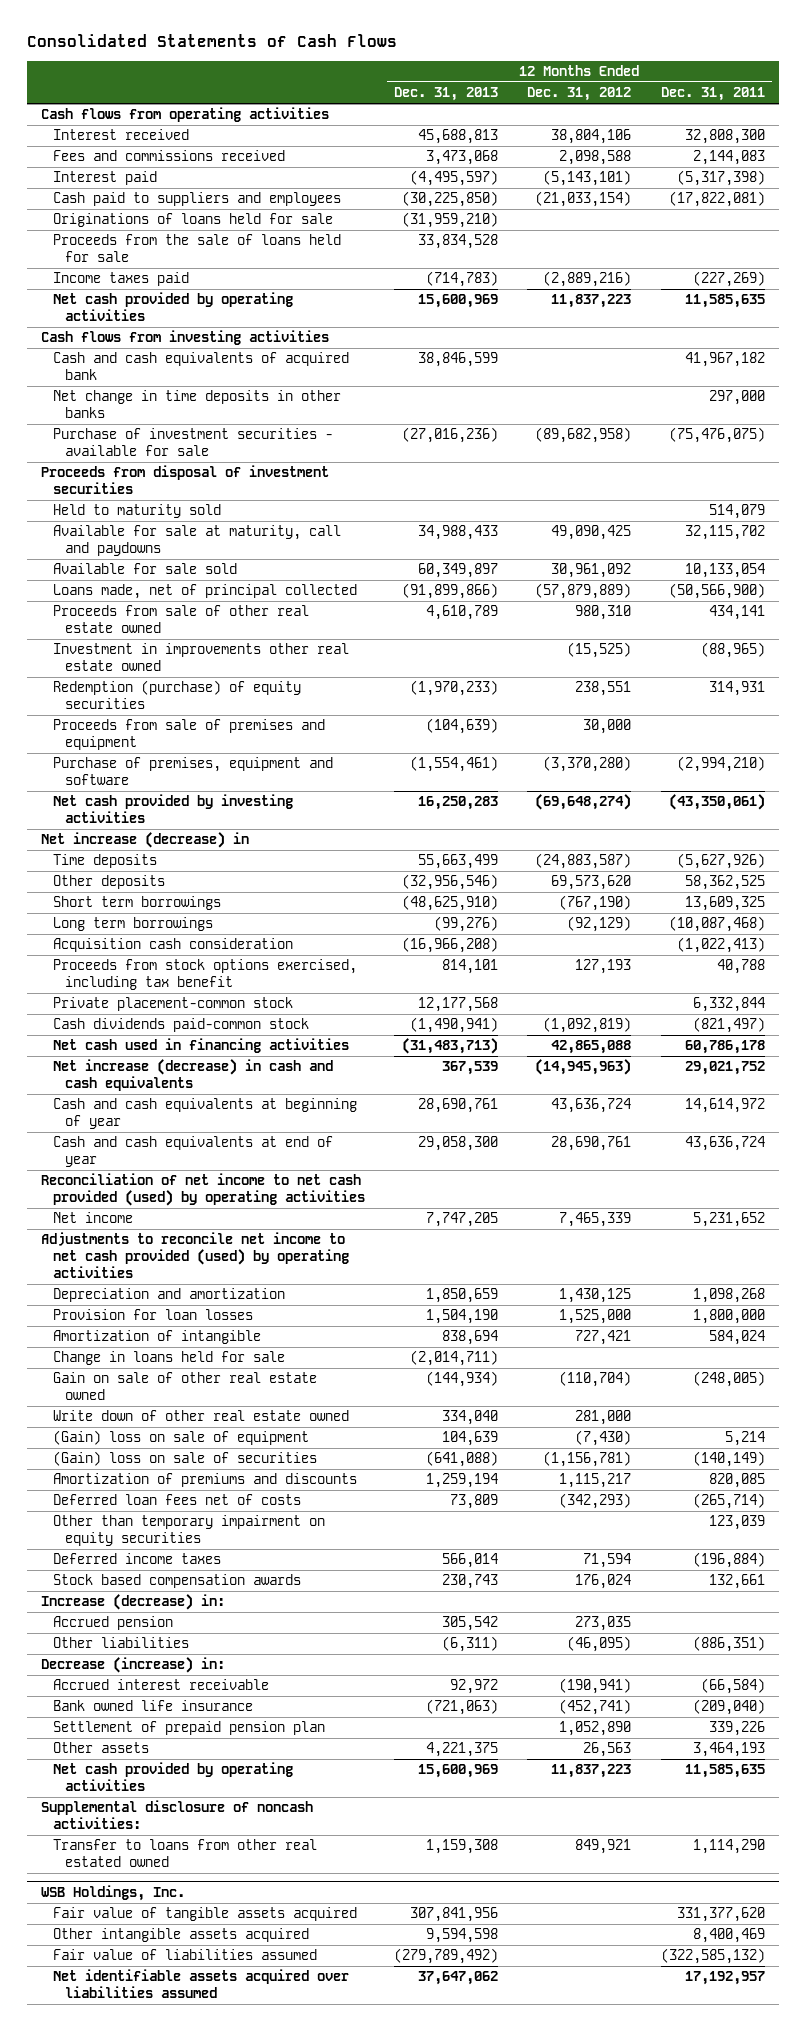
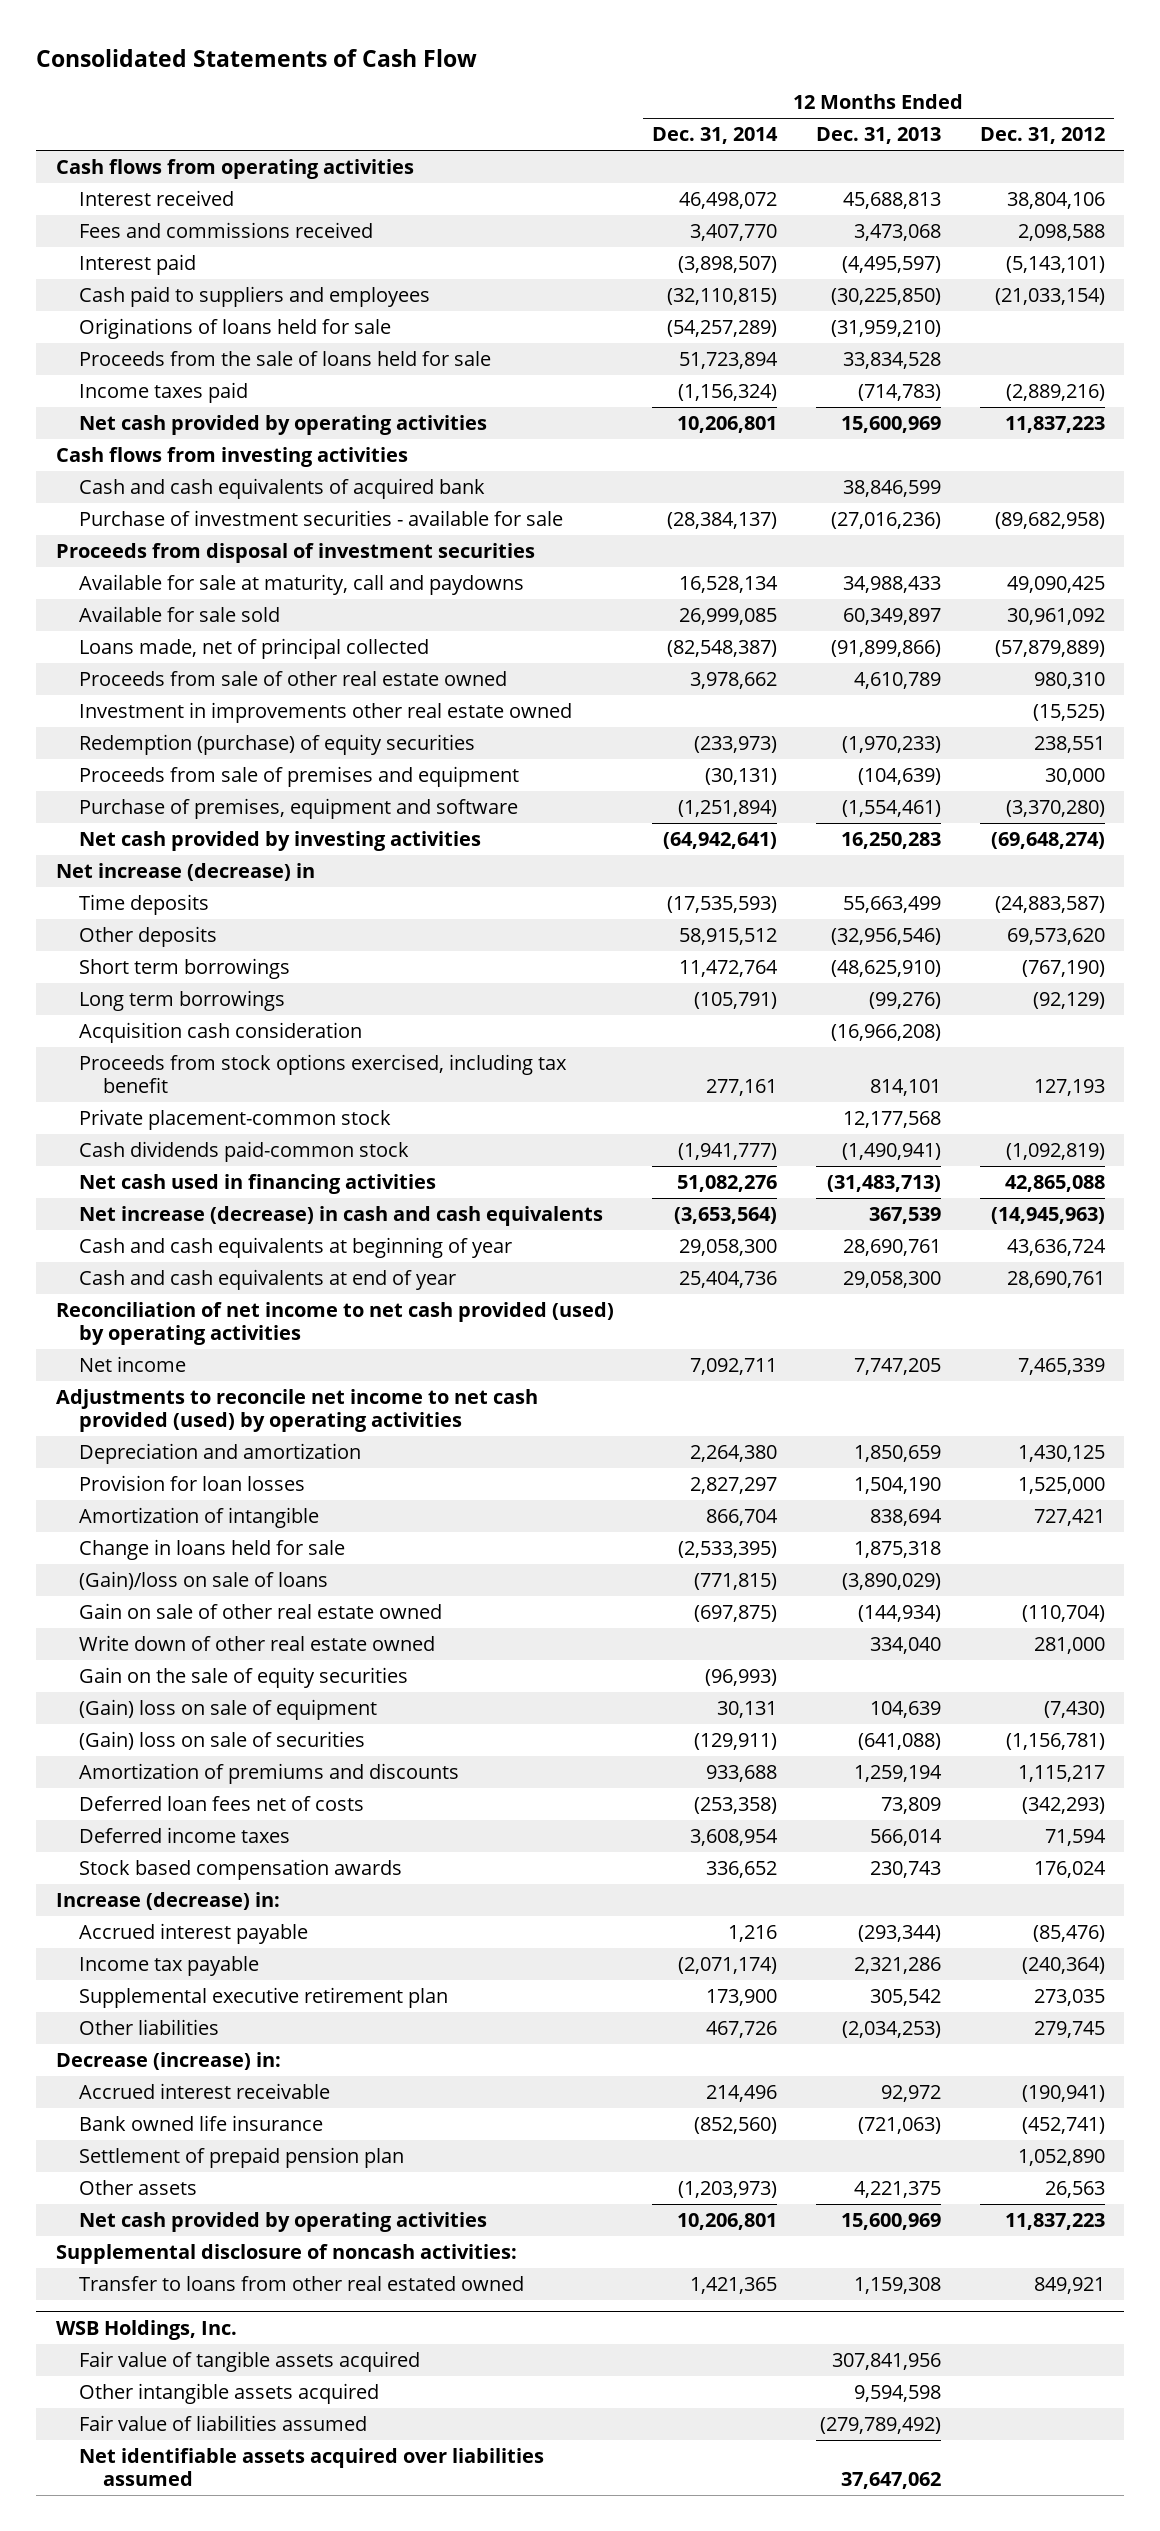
[26,34,397,48] Consolidated Statements of Cash Flows -> [36,48,478,67] Consolidated Statements of Cash Flow
[660,87,765,102] Dec. 31, 2011 -> none
none -> [652,127,779,145] Dec. 31, 2014
[53,390,342,419] Net change in time deposits in other banks -> none
[53,504,222,519] Held to maturity sold -> none
[410,1350,499,1367] (2,014,711) -> [853,1540,941,1558] 1,875,318
none -> [79,1570,329,1590] (Gain)/loss on sale of loans
none -> [79,1666,409,1688] Gain on the sale of equity securities
[53,1515,326,1547] Other than temporary impairment on equity securities -> none
none -> [79,1922,309,1944] Accrued interest payable
none -> [79,1955,260,1976] Income tax payable
[53,1616,174,1631] Accrued pension -> [79,1986,449,2008] Supplemental executive retirement plan
[442,1636,499,1653] (6,311) -> [841,2020,941,2038] (2,034,253)
[567,1636,632,1653] (46,095) -> [1033,2020,1105,2038] 279,745

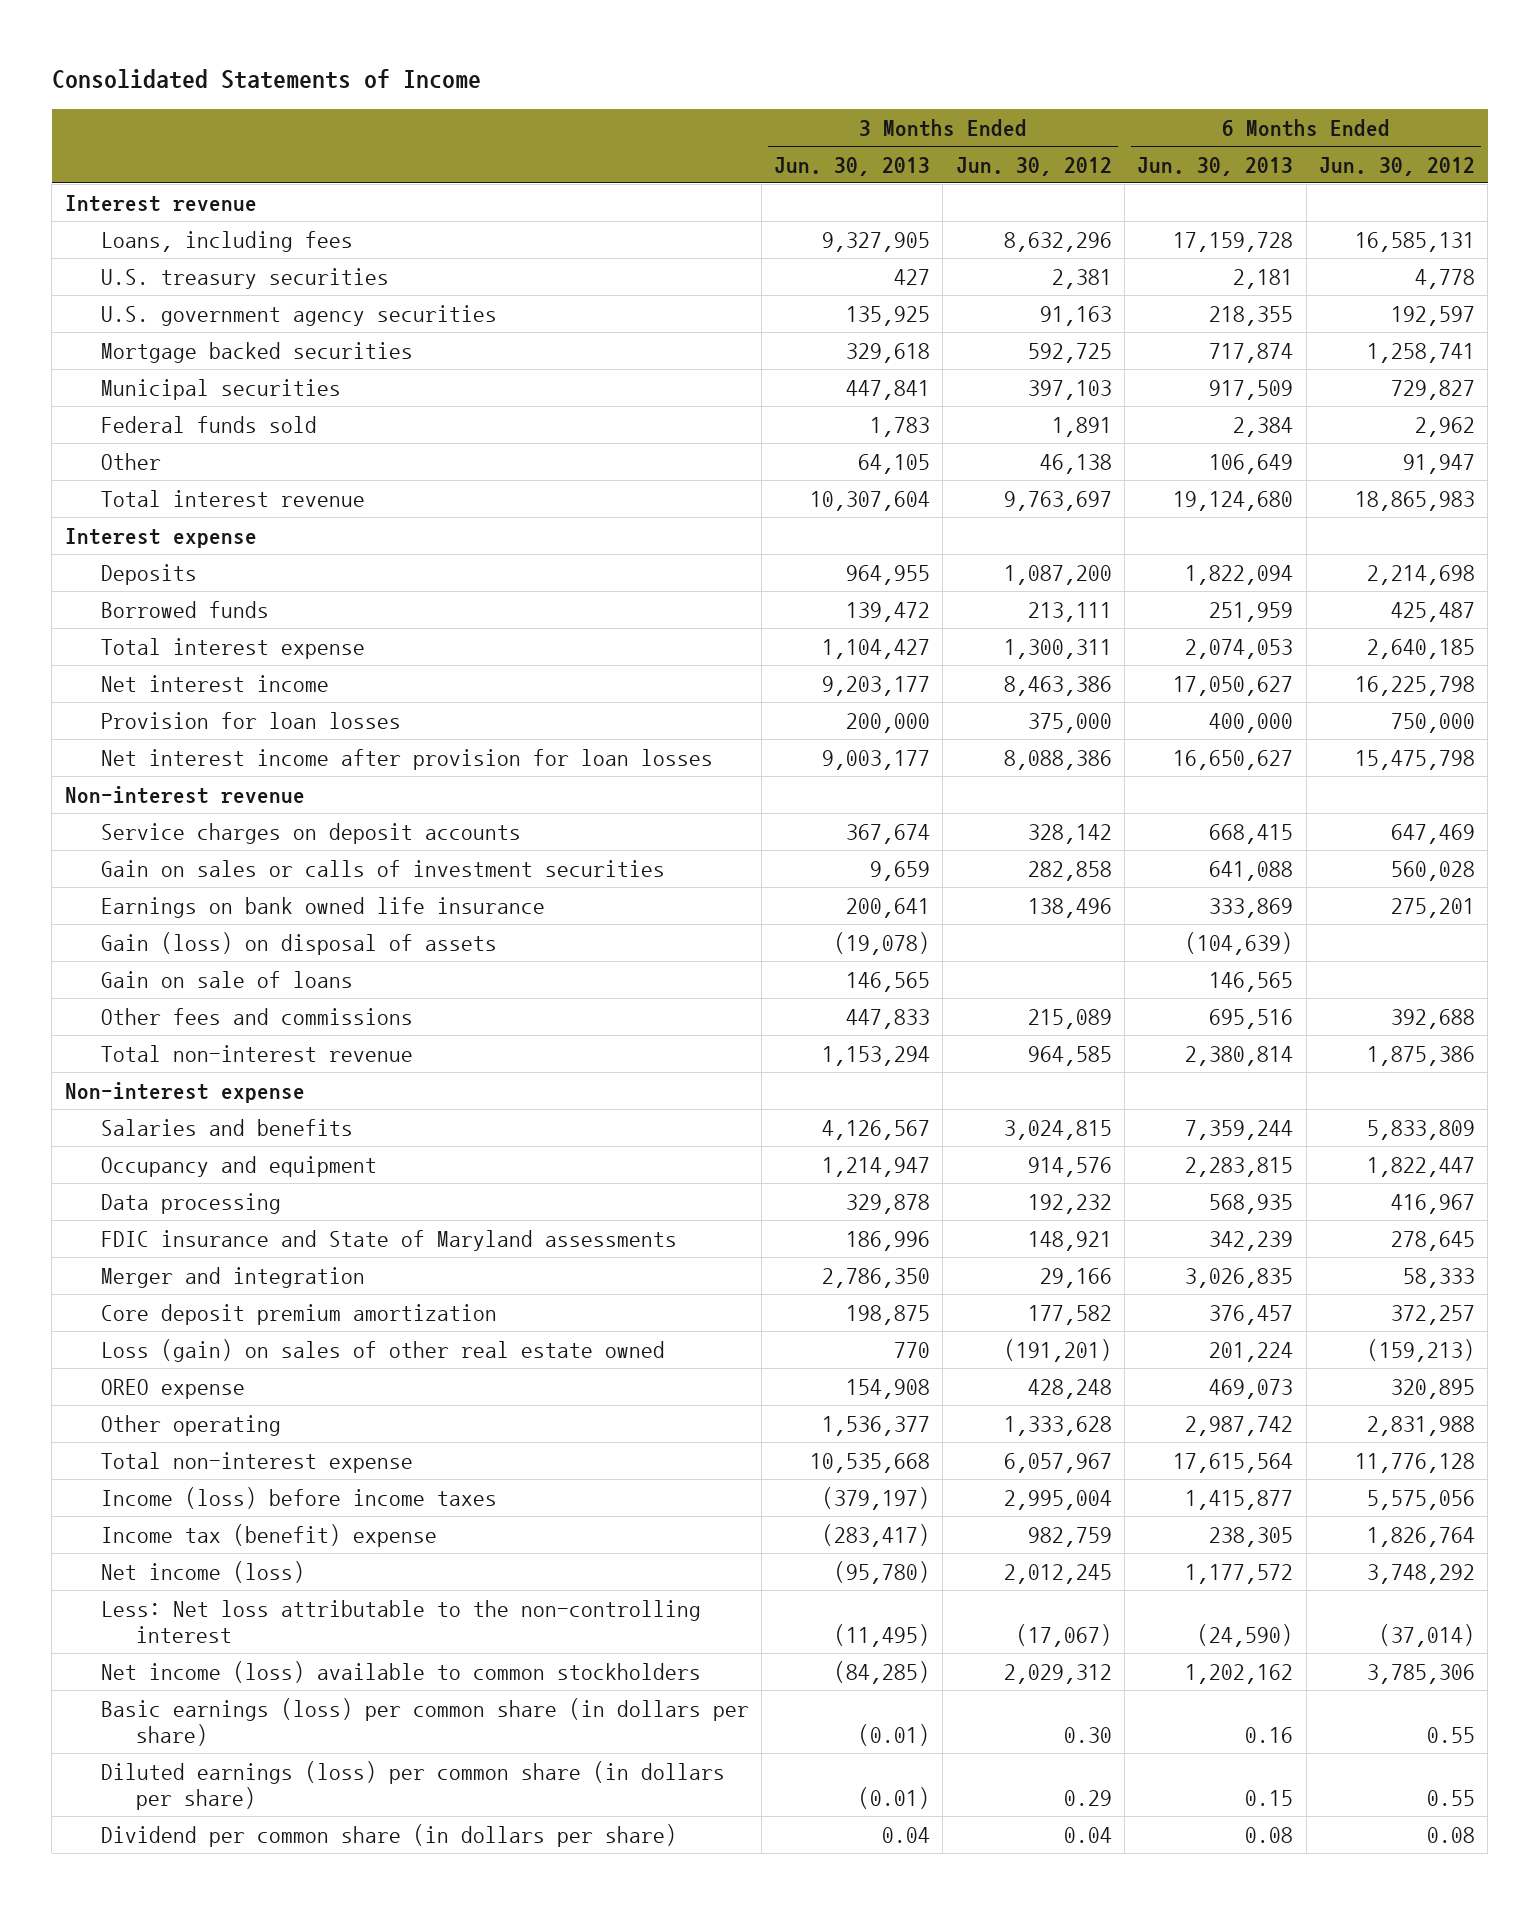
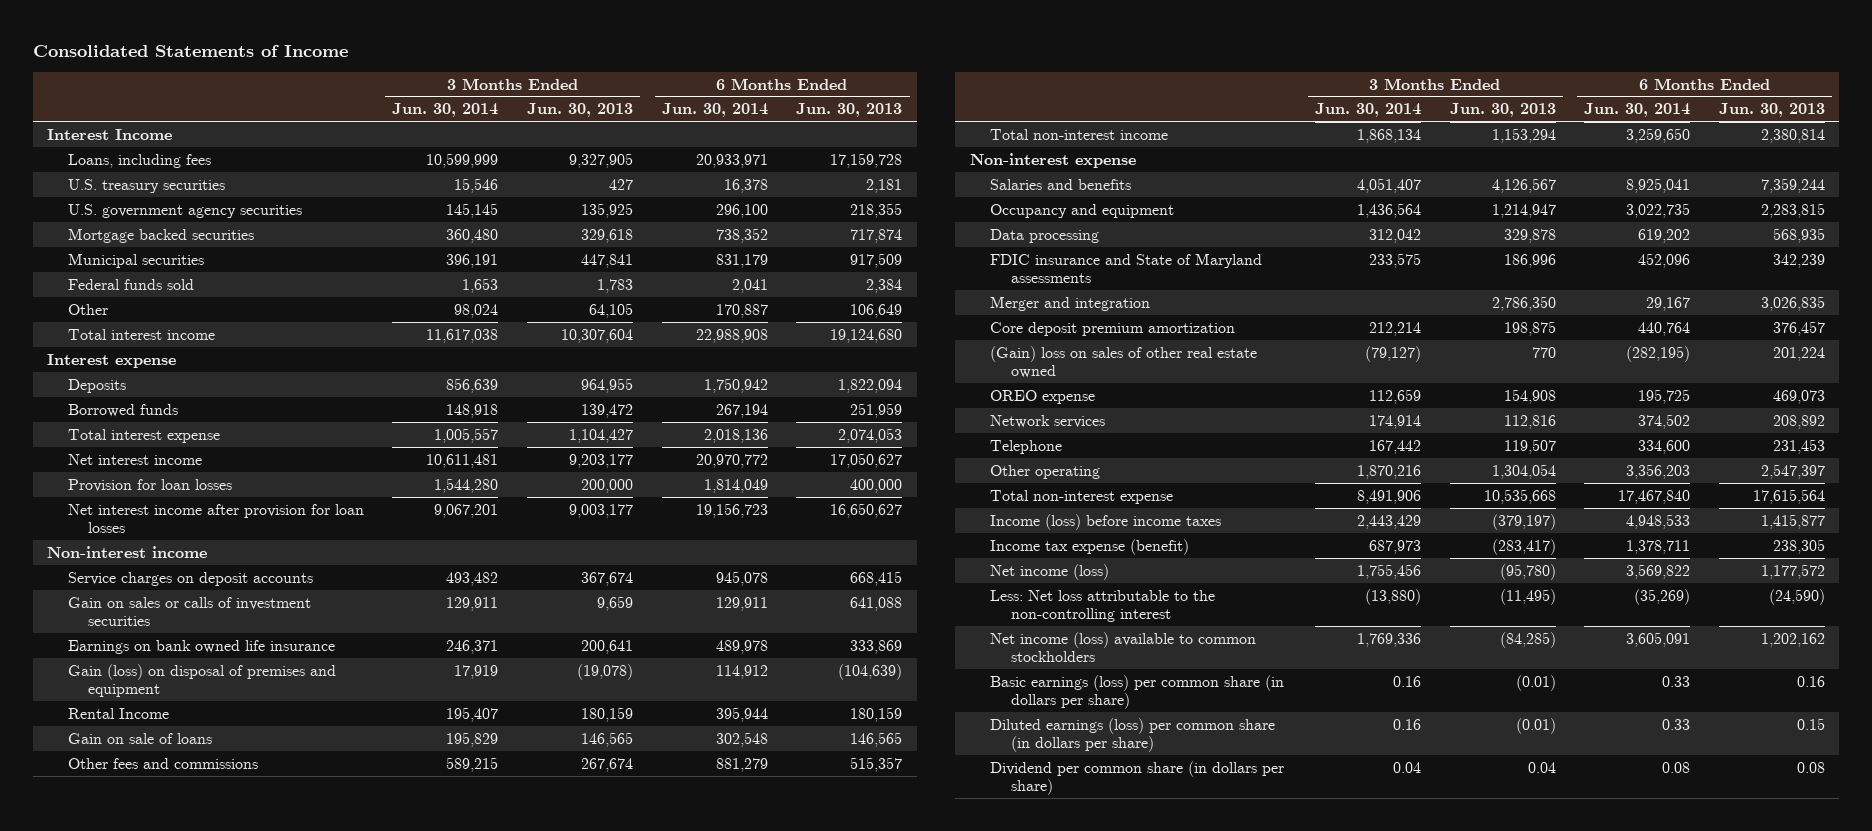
[955,156,1112,176] Jun. 30, 2012 -> none
[1318,156,1475,176] Jun. 30, 2012 -> none
none -> [392,103,499,118] Jun. 30, 2014
none -> [661,103,768,118] Jun. 30, 2014
[64,194,257,212] Interest revenue -> [46,128,172,140] Interest Income
[100,489,365,507] Total interest revenue -> [67,328,215,340] Total interest income
[64,785,305,804] Non-interest revenue -> [46,545,207,558] Non-interest income
[100,931,497,955] Gain (loss) on disposal of assets -> [67,663,336,697] Gain (loss) on disposal of premises and equipment
none -> [67,707,169,719] Rental Income
[846,1008,931,1029] 447,833 -> [581,757,634,772] 267,674
[1209,1008,1294,1029] 695,516 -> [850,756,903,772] 515,357
[100,1044,413,1062] Total non-interest revenue -> [990,128,1169,140] Total non-interest income
[100,1338,665,1362] Loss (gain) on sales of other real estate owned -> [990,345,1258,378] (Gain) loss on sales of other real estate owned
none -> [990,414,1106,428] Network services
none -> [990,439,1063,454] Telephone
[822,1415,931,1436] 1,536,377 -> [1491,463,1556,479] 1,304,054
[1185,1415,1294,1436] 2,987,742 -> [1761,463,1826,479] 2,547,397
[100,1523,437,1547] Income tax (benefit) expense -> [990,538,1190,555] Income tax expense (benefit)

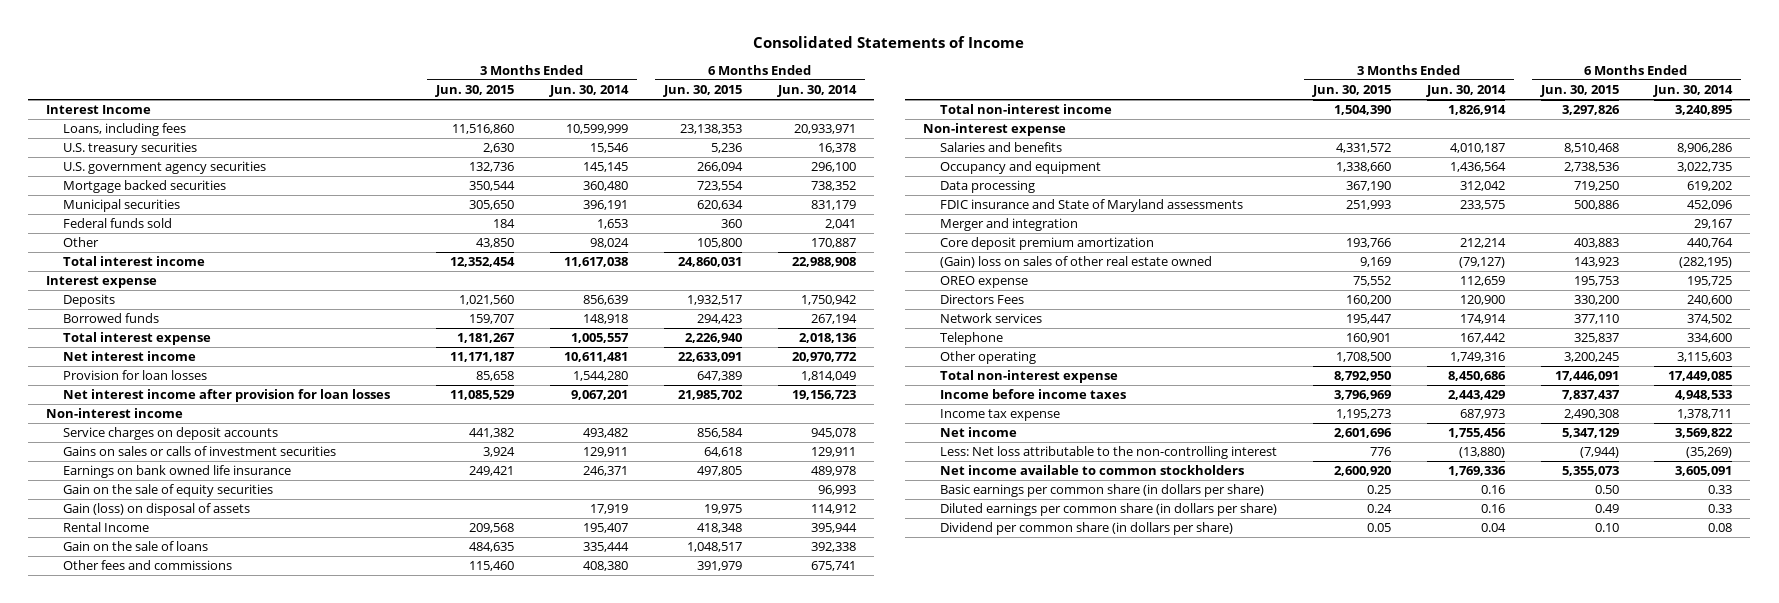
[527,103,634,118] Jun. 30, 2013 -> none
[796,103,903,118] Jun. 30, 2013 -> none
none -> [435,85,515,98] Jun. 30, 2015
none -> [662,85,742,98] Jun. 30, 2015
[67,596,311,626] Gain on sales or calls of investment securities -> [63,446,337,457] Gains on sales or calls of investment securities
none -> [63,484,274,498] Gain on the sale of equity securities
[67,663,336,697] Gain (loss) on disposal of premises and equipment -> [63,503,251,517] Gain (loss) on disposal of assets
[67,732,212,744] Gain on sale of loans -> [63,541,209,552] Gain on the sale of loans
[446,731,499,747] 195,829 -> [582,542,629,553] 335,444
[715,731,768,747] 302,548 -> [810,542,856,553] 392,338
[446,756,499,772] 589,215 -> [582,561,628,572] 408,380
[715,757,768,772] 881,279 -> [810,561,856,572] 675,741
[1357,128,1422,143] 1,868,134 -> [1447,105,1506,116] 1,826,914
[1626,127,1691,143] 3,259,650 -> [1675,105,1733,116] 3,240,895
[1357,177,1422,193] 4,051,407 -> [1449,143,1505,154] 4,010,187
[1626,177,1691,193] 8,925,041 -> [1677,143,1733,154] 8,906,286
none -> [940,294,1025,305] Directors Fees
[1357,464,1422,479] 1,870,216 -> [1449,352,1505,363] 1,749,316
[1626,463,1691,479] 3,356,203 -> [1677,352,1733,363] 3,115,603
[1357,489,1422,504] 8,491,906 -> [1447,371,1506,382] 8,450,686
[1618,489,1691,504] 17,467,840 -> [1668,371,1733,382] 17,449,085
[990,513,1222,530] Income (loss) before income taxes -> [940,389,1127,400] Income before income taxes
[990,538,1190,555] Income tax expense (benefit) -> [940,409,1061,422] Income tax expense
[990,563,1110,580] Net income (loss) -> [940,427,1018,438] Net income
[990,631,1257,662] Net income (loss) available to common stockholders -> [940,465,1245,476] Net income available to common stockholders
[990,674,1285,709] Basic earnings (loss) per common share (in dollars per share) -> [940,484,1265,498] Basic earnings per common share (in dollars per share)
[990,717,1276,752] Diluted earnings (loss) per common share (in dollars per share) -> [940,503,1278,517] Diluted earnings per common share (in dollars per share)

